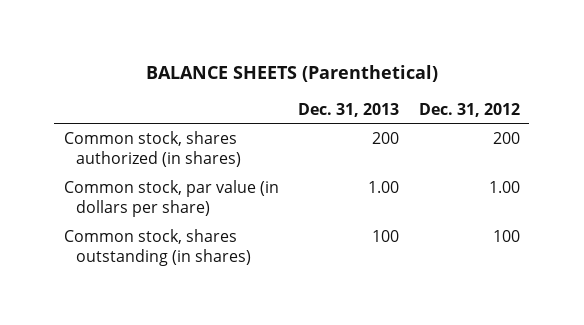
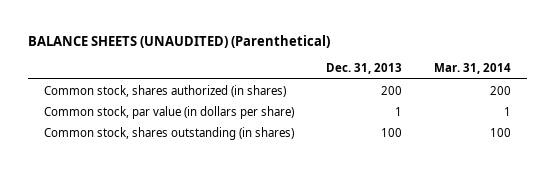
[145,64,438,82] BALANCE SHEETS (Parenthetical) -> [28,35,331,49] BALANCE SHEETS (UNAUDITED) (Parenthetical)
[418,102,520,117] Dec. 31, 2012 -> none
none -> [433,63,511,75] Mar. 31, 2014
[368,180,400,193] 1.00 -> [395,106,403,116] 1

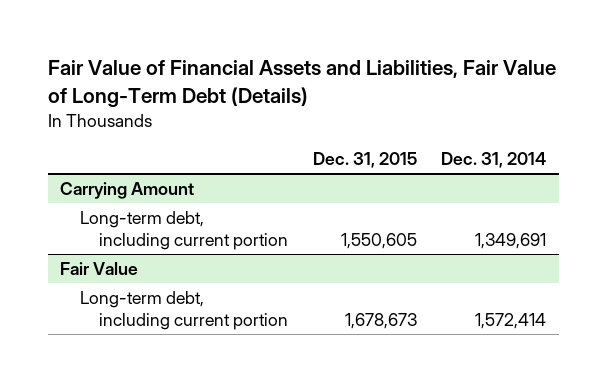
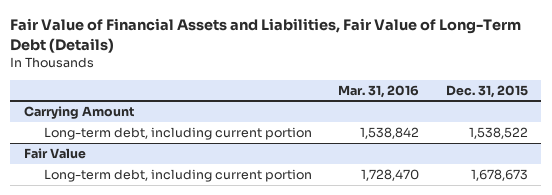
[441,152,547,169] Dec. 31, 2014 -> none
none -> [338,84,420,98] Mar. 31, 2016
[340,232,417,249] 1,550,605 -> [469,127,529,140] 1,538,522

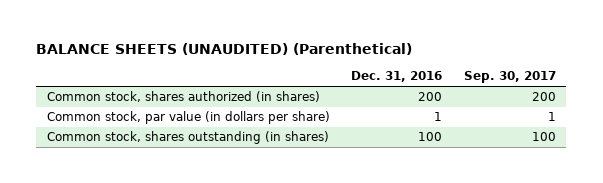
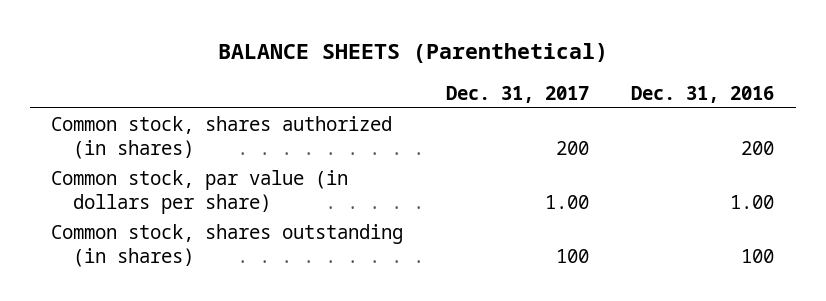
[36,43,413,56] BALANCE SHEETS (UNAUDITED) (Parenthetical) -> [217,43,608,64] BALANCE SHEETS (Parenthetical)
[463,71,556,84] Sep. 30, 2017 -> none
none -> [445,85,589,103] Dec. 31, 2017
[434,112,443,122] 1 -> [730,195,775,210] 1.00

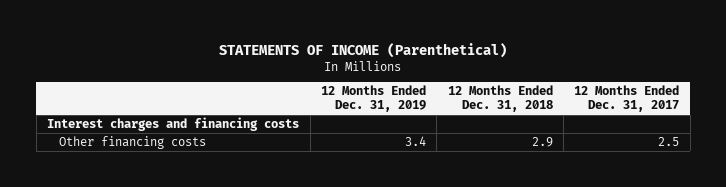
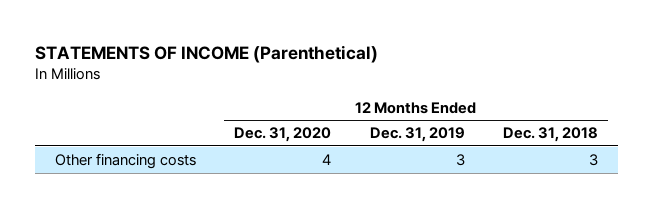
[574,85,680,113] 12 Months Ended Dec. 31, 2017 -> none
none -> [234,127,332,143] Dec. 31, 2020
[47,117,300,132] Interest charges and financing costs -> none
[404,136,426,147] 3.4 -> [455,154,465,167] 3
[531,137,553,148] 2.9 -> [589,154,599,167] 3

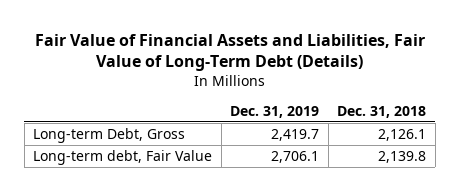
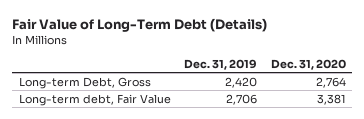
[34,33,425,72] Fair Value of Financial Assets and Liabilities, Fair Value of Long-Term Debt (Details) -> [11,18,267,33] Fair Value of Long-Term Debt (Details)
[337,105,427,118] Dec. 31, 2018 -> none
none -> [270,59,346,71] Dec. 31, 2020
[271,129,320,142] 2,419.7 -> [225,76,258,88] 2,420
[271,151,320,164] 2,706.1 -> [226,93,258,105] 2,706

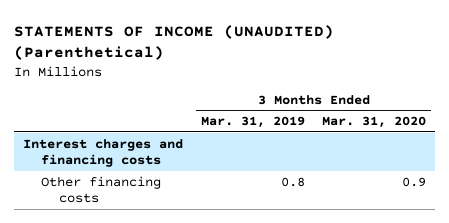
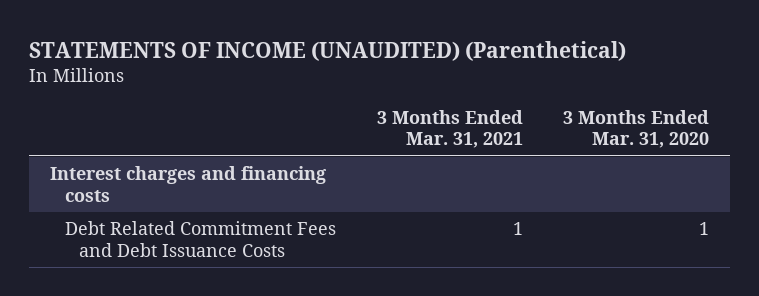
[200,116,305,129] Mar. 31, 2019 -> none
none -> [376,109,523,149] 3 Months Ended Mar. 31, 2021
[41,175,162,204] Other financing costs -> none
none -> [64,221,336,257] Debt Related Commitment Fees and Debt Issuance Costs

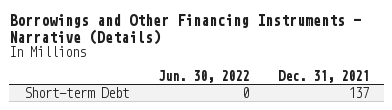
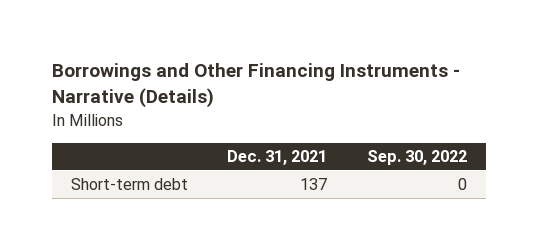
[157,70,249,84] Jun. 30, 2022 -> none
none -> [366,150,467,166] Sep. 30, 2022
[23,87,129,99] Short-term Debt -> [71,178,189,191] Short-term debt

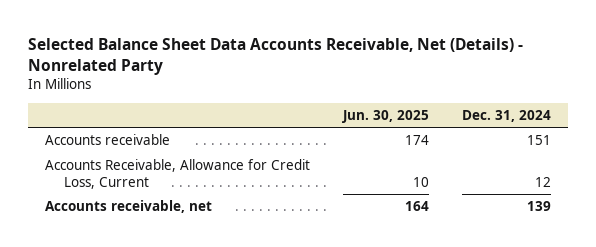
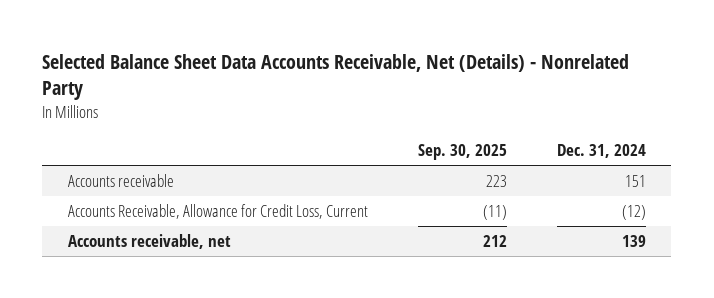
[342,109,430,123] Jun. 30, 2025 -> none
none -> [417,144,507,161] Sep. 30, 2025
[535,176,552,187] 12 -> [622,205,647,221] (12)

